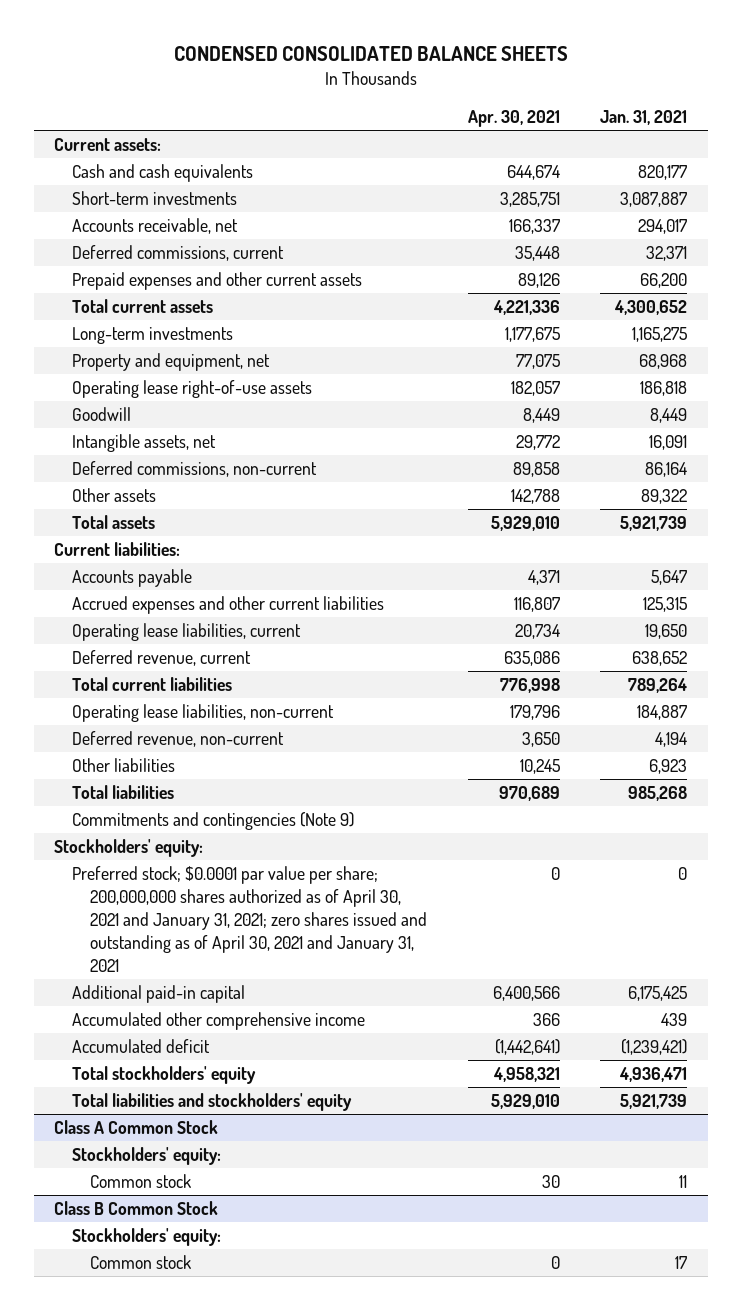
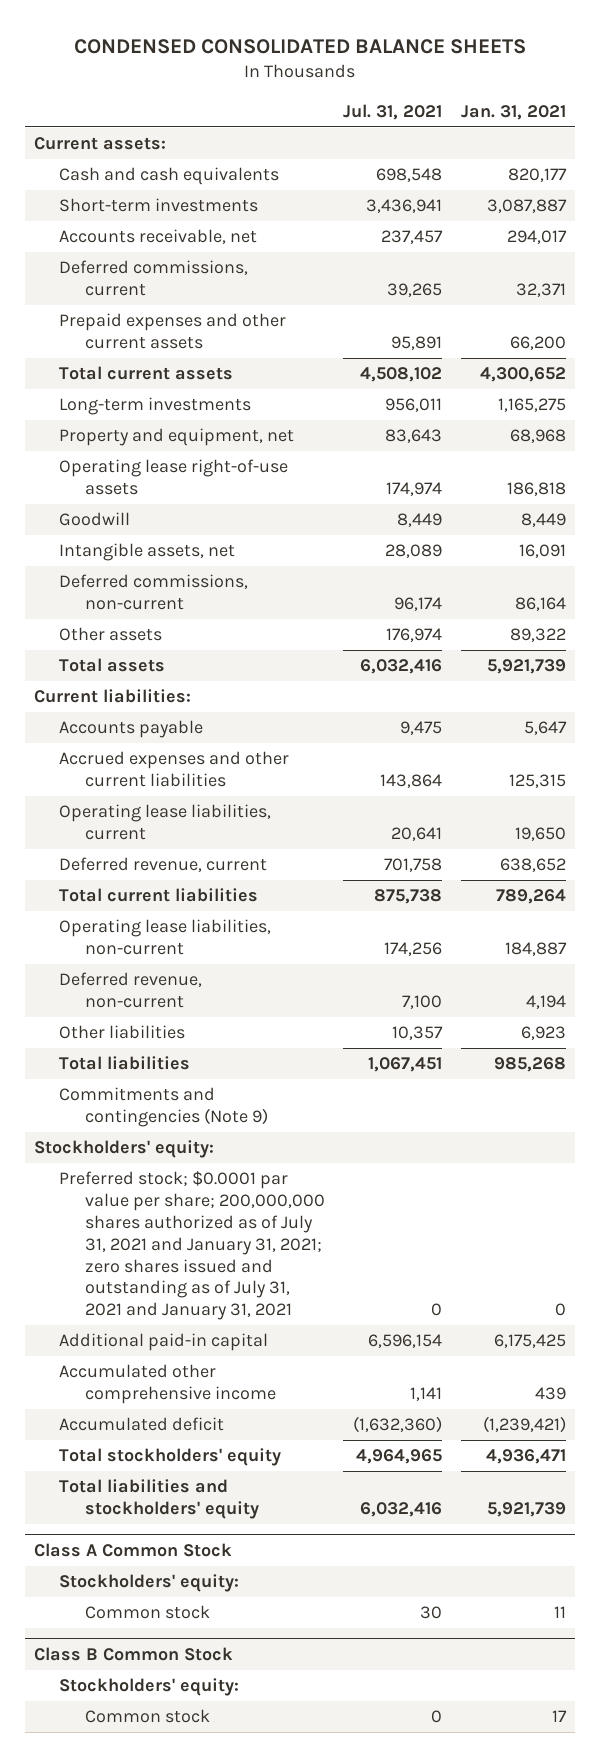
[467,110,560,128] Apr. 30, 2021 -> none
none -> [343,103,443,120] Jul. 31, 2021
[72,866,428,972] Preferred stock; $0.0001 par value per share; 200,000,000 shares authorized as of April 30, 2021 and January 31, 2021; zero shares issued and outstanding as of April 30, 2021 and January 31, 2021 -> [59,1171,325,1321] Preferred stock; $0.0001 par value per share; 200,000,000 shares authorized as of July 31, 2021 and January 31, 2021; zero shares issued and outstanding as of July 31, 2021 and January 31, 2021

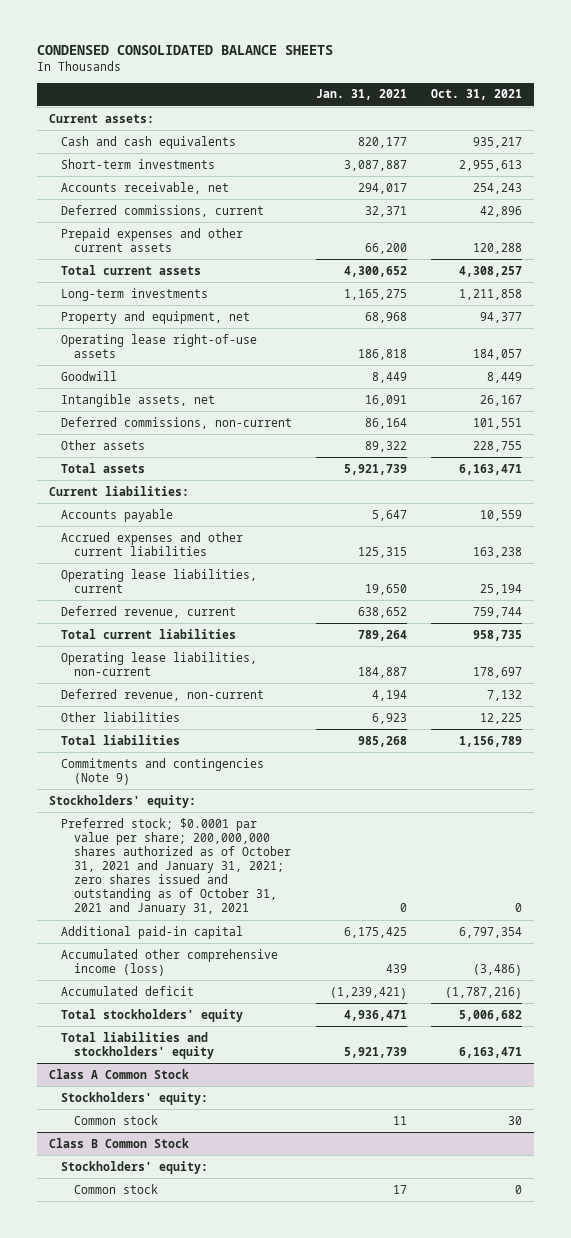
[343,103,443,120] Jul. 31, 2021 -> none
none -> [431,89,523,101] Oct. 31, 2021
[59,1171,325,1321] Preferred stock; $0.0001 par value per share; 200,000,000 shares authorized as of July 31, 2021 and January 31, 2021; zero shares issued and outstanding as of July 31, 2021 and January 31, 2021 -> [61,817,291,916] Preferred stock; $0.0001 par value per share; 200,000,000 shares authorized as of October 31, 2021 and January 31, 2021; zero shares issued and outstanding as of October 31, 2021 and January 31, 2021
[59,1364,276,1405] Accumulated other comprehensive income -> [61,948,279,976] Accumulated other comprehensive income (loss)

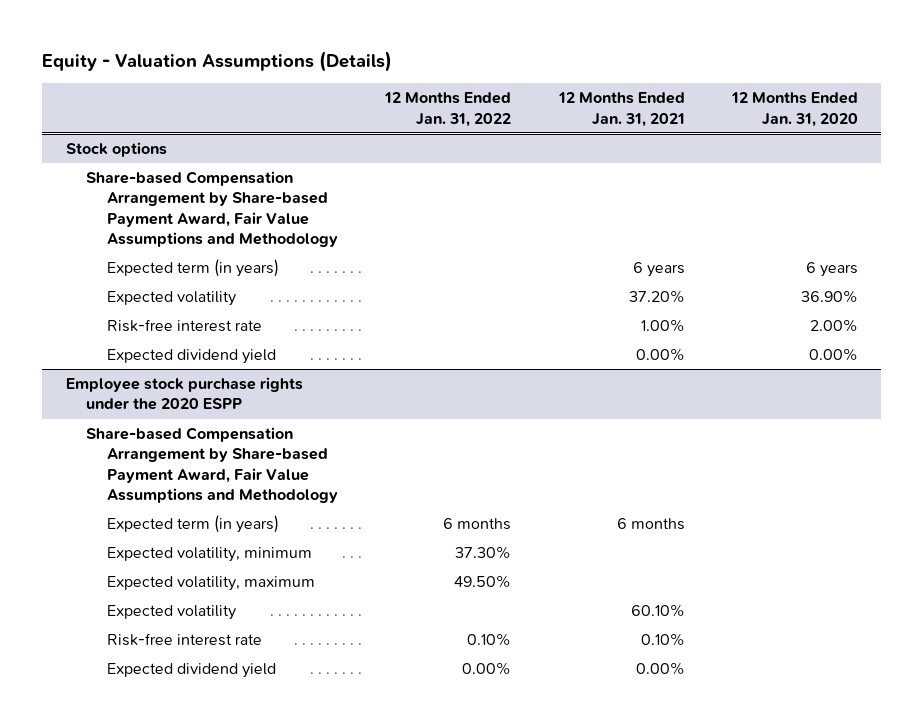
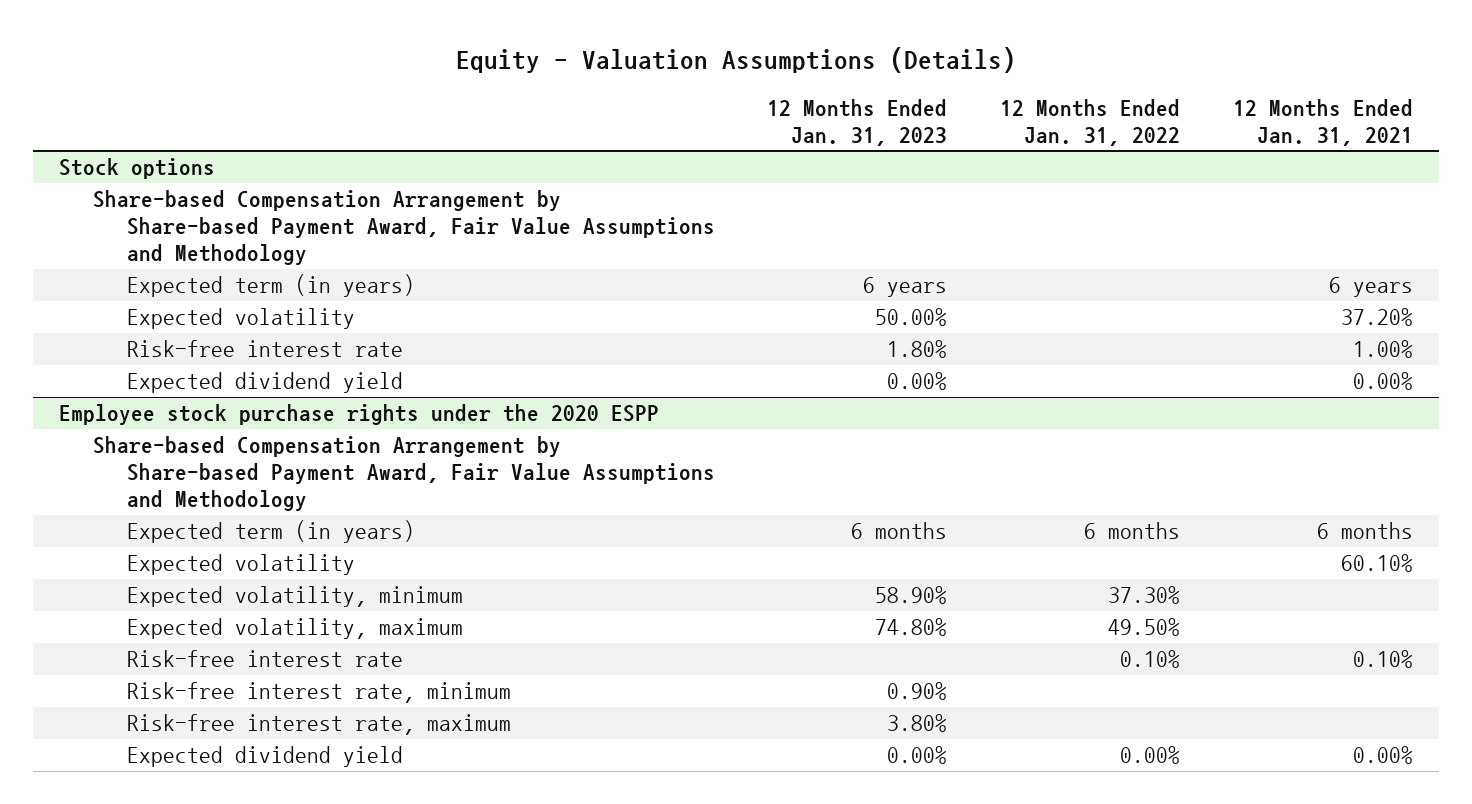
[730,92,858,127] 12 Months Ended Jan. 31, 2020 -> none
none -> [767,98,948,146] 12 Months Ended Jan. 31, 2023
[107,605,237,621] Expected volatility -> [126,554,355,576] Expected volatility
none -> [126,682,511,704] Risk-free interest rate, minimum
none -> [126,714,511,736] Risk-free interest rate, maximum

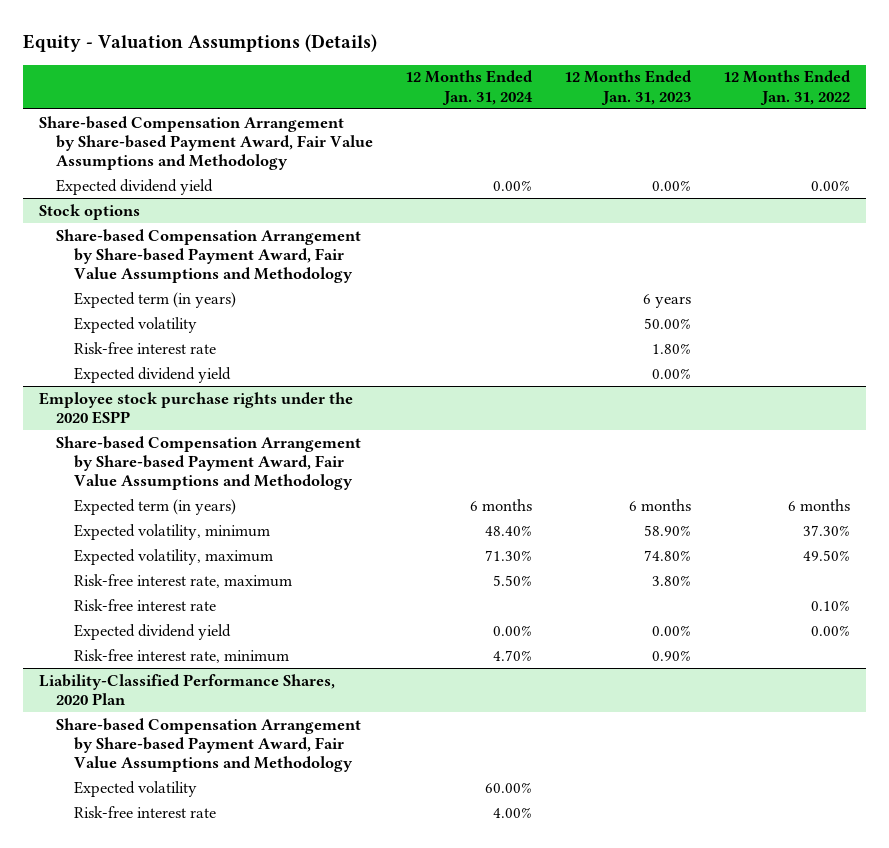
[1232,98,1413,146] 12 Months Ended Jan. 31, 2021 -> none
none -> [405,70,534,105] 12 Months Ended Jan. 31, 2024
none -> [38,115,374,170] Share-based Compensation Arrangement by Share-based Payment Award, Fair Value Assumptions and Methodology
none -> [56,178,214,195] Expected dividend yield
[126,554,355,576] Expected volatility -> none
[126,650,403,668] Risk-free interest rate -> [74,598,217,611] Risk-free interest rate
[126,682,511,704] Risk-free interest rate, minimum -> [74,648,290,663] Risk-free interest rate, minimum
none -> [38,673,335,705] Liability-Classified Performance Shares, 2020 Plan
none -> [56,717,362,772] Share-based Compensation Arrangement by Share-based Payment Award, Fair Value Assumptions and Methodology
none -> [74,780,198,797] Expected volatility
none -> [74,805,217,818] Risk-free interest rate

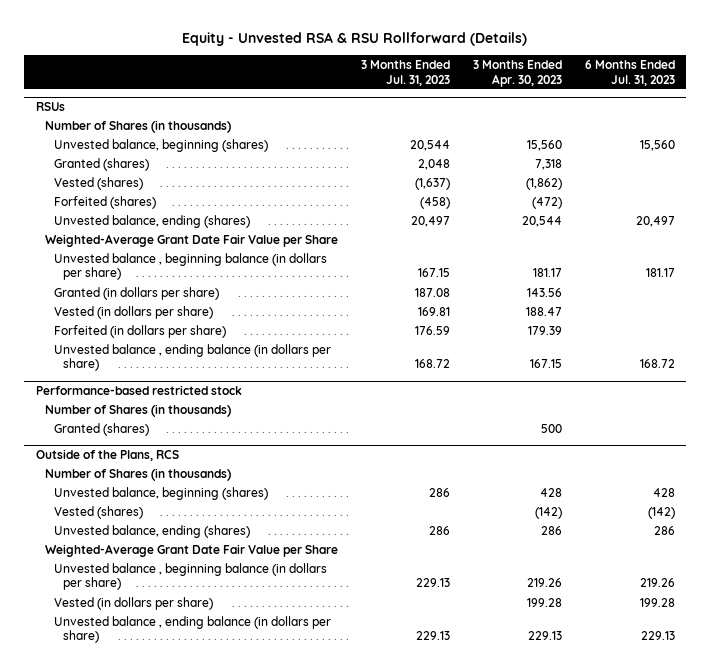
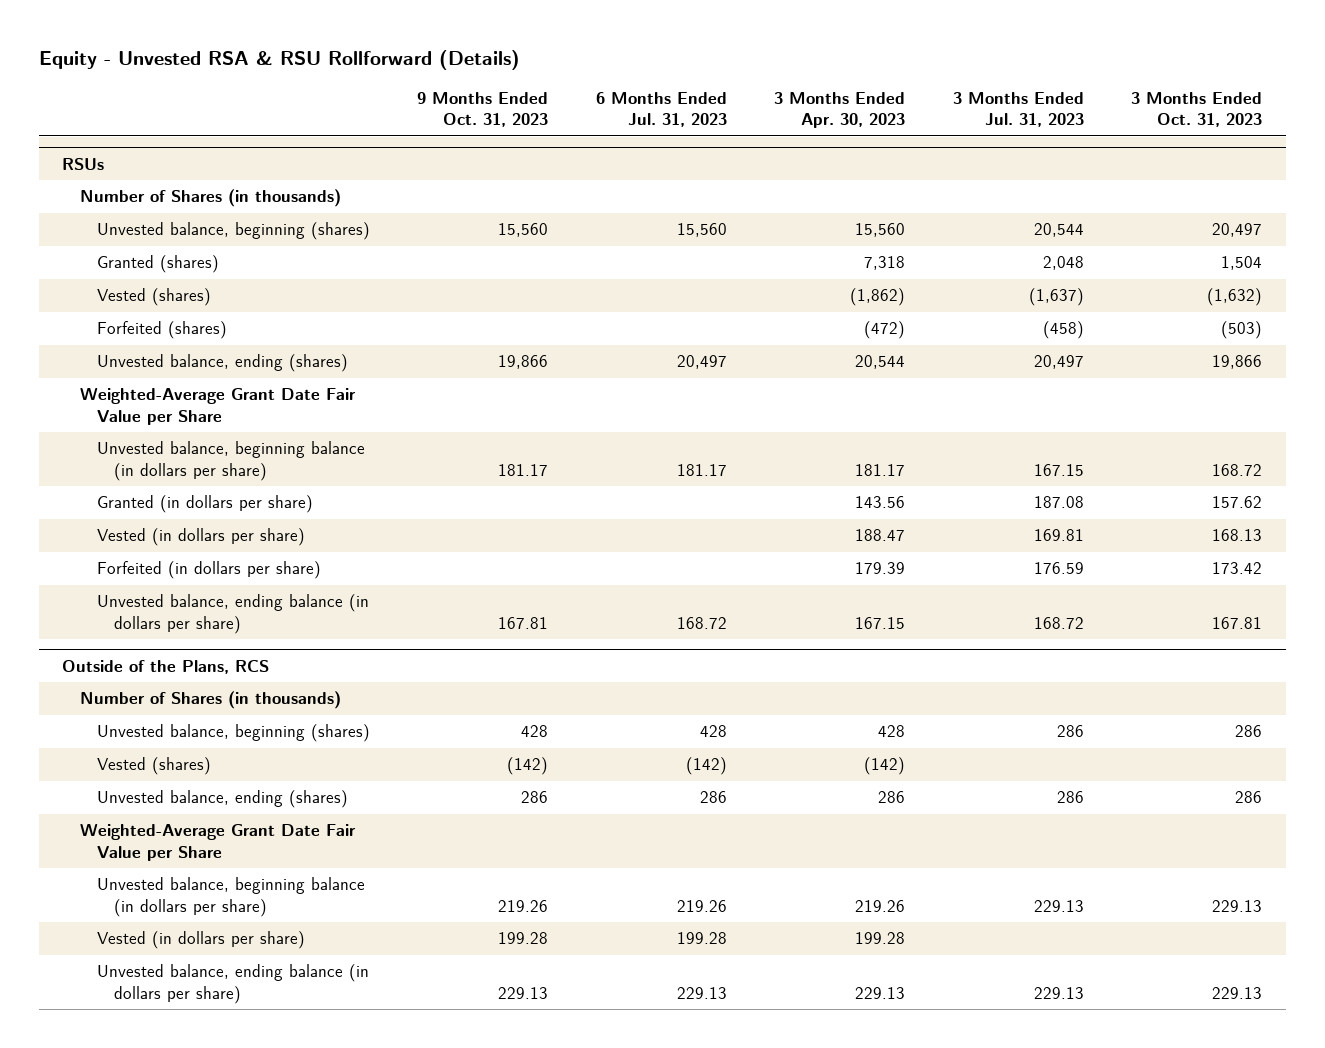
none -> [417,91,549,128] 9 Months Ended Oct. 31, 2023
none -> [1131,91,1263,128] 3 Months Ended Oct. 31, 2023
[53,252,327,281] Unvested balance , beginning balance (in dollars per share) -> [96,441,365,481] Unvested balance, beginning balance (in dollars per share)
[35,385,242,396] Performance-based restricted stock -> none
[44,403,231,417] Number of Shares (in thousands) -> none
[53,422,149,436] Granted (shares) -> none
[53,343,331,372] Unvested balance , ending balance (in dollars per share) -> [96,594,369,634] Unvested balance, ending balance (in dollars per share)
[53,562,327,591] Unvested balance , beginning balance (in dollars per share) -> [96,877,365,917] Unvested balance, beginning balance (in dollars per share)
[53,615,331,644] Unvested balance , ending balance (in dollars per share) -> [96,964,369,1004] Unvested balance, ending balance (in dollars per share)

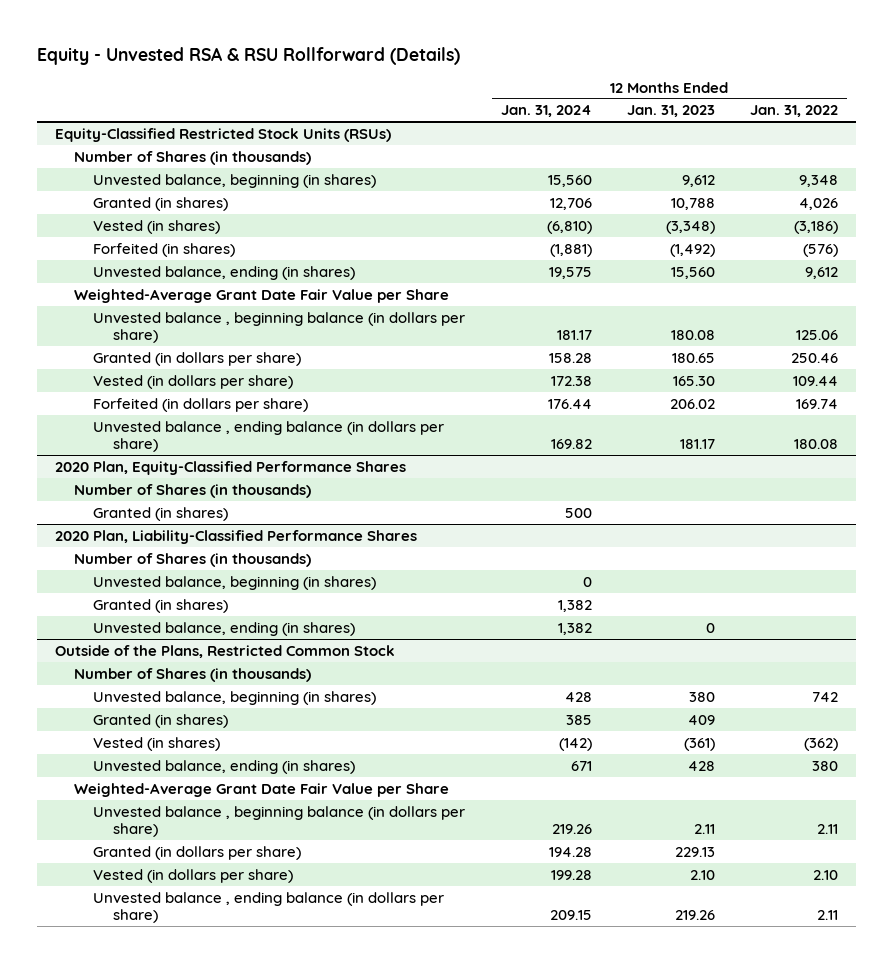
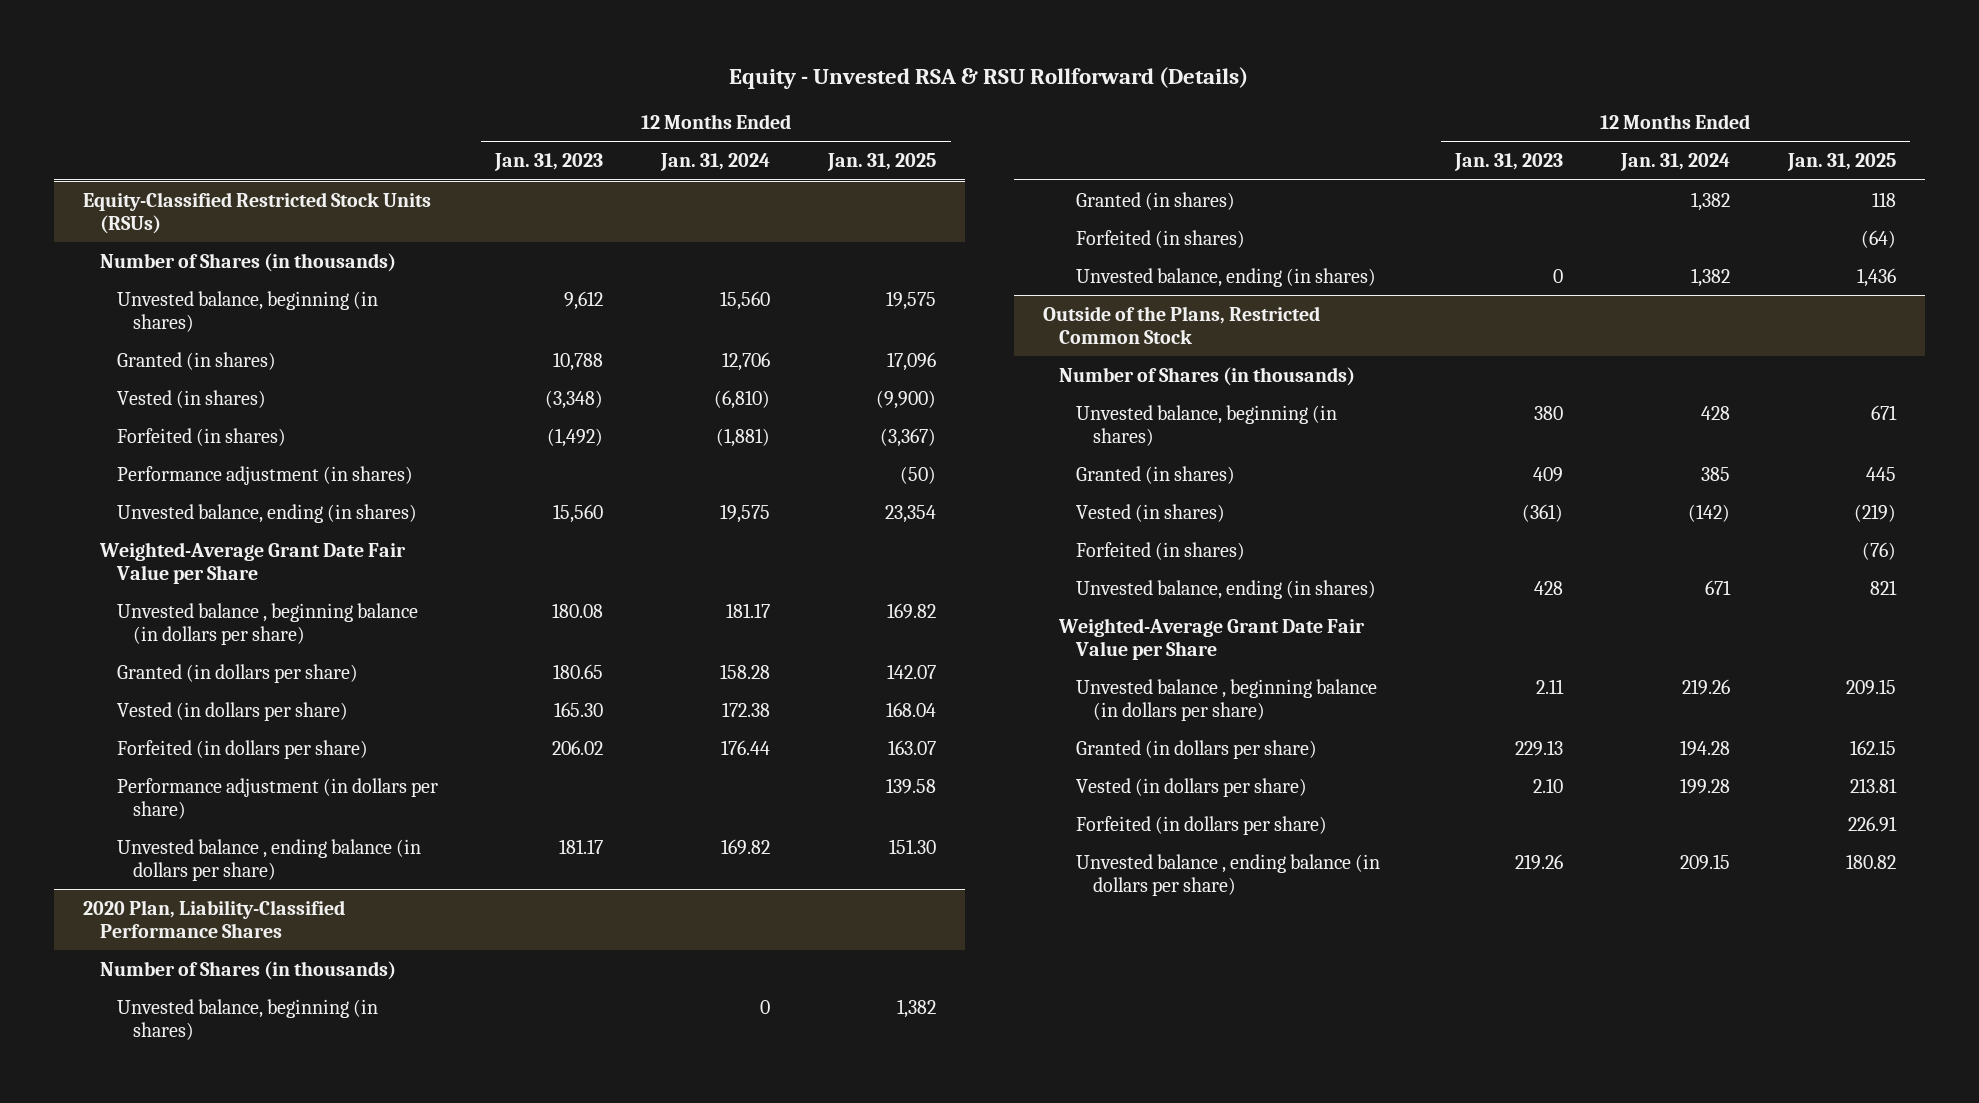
[750,105,839,118] Jan. 31, 2022 -> none
none -> [827,153,937,172] Jan. 31, 2025
none -> [116,465,413,485] Performance adjustment (in shares)
none -> [116,777,438,820] Performance adjustment (in dollars per share)
[55,460,407,475] 2020 Plan, Equity-Classified Performance Shares -> none
[74,483,312,498] Number of Shares (in thousands) -> none
[93,506,229,521] Granted (in shares) -> none
none -> [1076,229,1246,248] Forfeited (in shares)
none -> [1076,541,1246,560] Forfeited (in shares)
none -> [1076,815,1328,835] Forfeited (in dollars per share)

